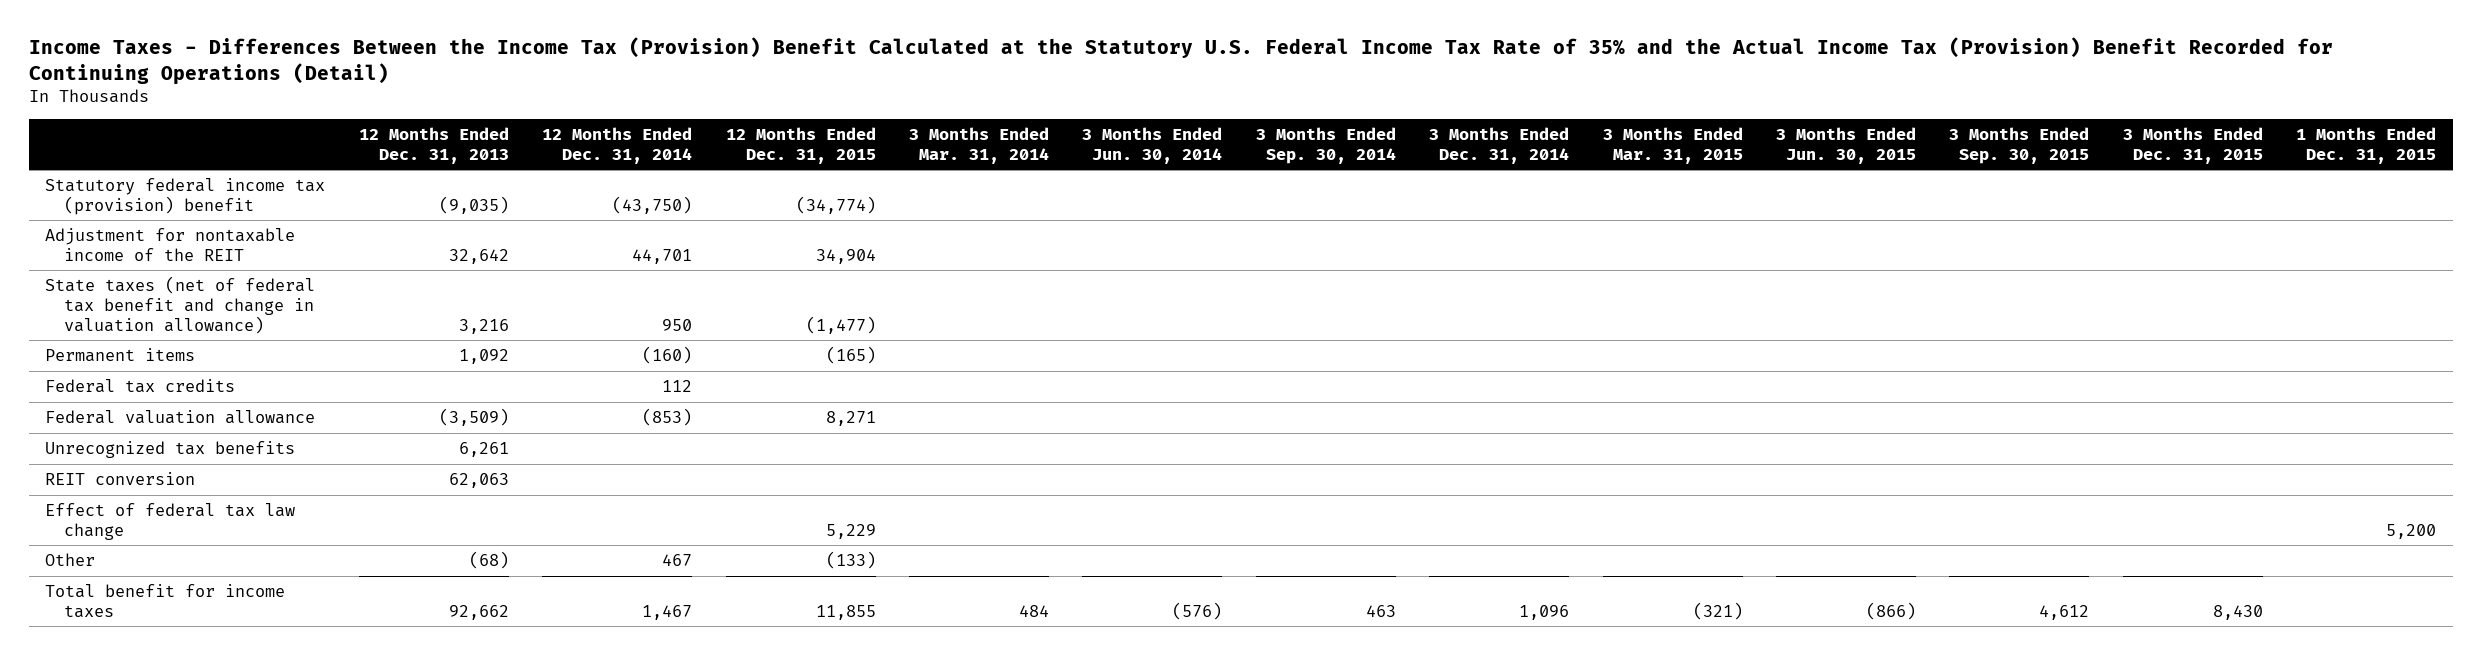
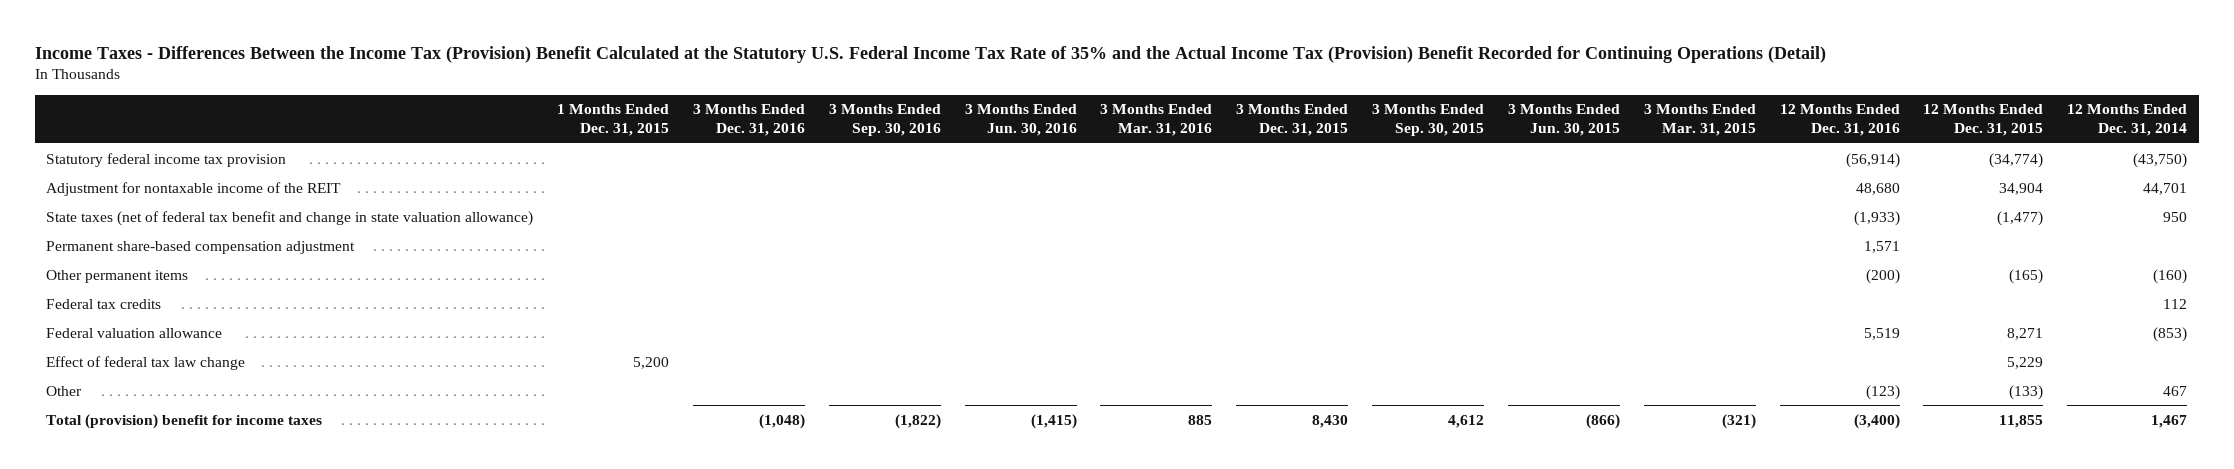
[358,127,509,164] 12 Months Ended Dec. 31, 2013 -> none
[909,127,1050,164] 3 Months Ended Mar. 31, 2014 -> none
[1082,127,1223,164] 3 Months Ended Jun. 30, 2014 -> none
[1255,127,1396,164] 3 Months Ended Sep. 30, 2014 -> none
[1429,127,1570,164] 3 Months Ended Dec. 31, 2014 -> none
none -> [693,104,806,137] 3 Months Ended Dec. 31, 2016
none -> [828,104,941,137] 3 Months Ended Sep. 30, 2016
none -> [964,104,1077,137] 3 Months Ended Jun. 30, 2016
none -> [1100,104,1213,137] 3 Months Ended Mar. 31, 2016
none -> [1779,104,1900,137] 12 Months Ended Dec. 31, 2016
[45,178,326,215] Statutory federal income tax (provision) benefit -> [46,152,287,167] Statutory federal income tax provision
[45,276,316,334] State taxes (net of federal tax benefit and change in valuation allowance) -> [46,210,534,226] State taxes (net of federal tax benefit and change in state valuation allowance)
none -> [46,240,356,254] Permanent share-based compensation adjustment
[45,348,196,363] Permanent items -> [46,269,189,283] Other permanent items
[45,441,296,459] Unrecognized tax benefits -> none
[45,472,196,486] REIT conversion -> none
[45,584,286,618] Total benefit for income taxes -> [46,413,323,429] Total (provision) benefit for income taxes

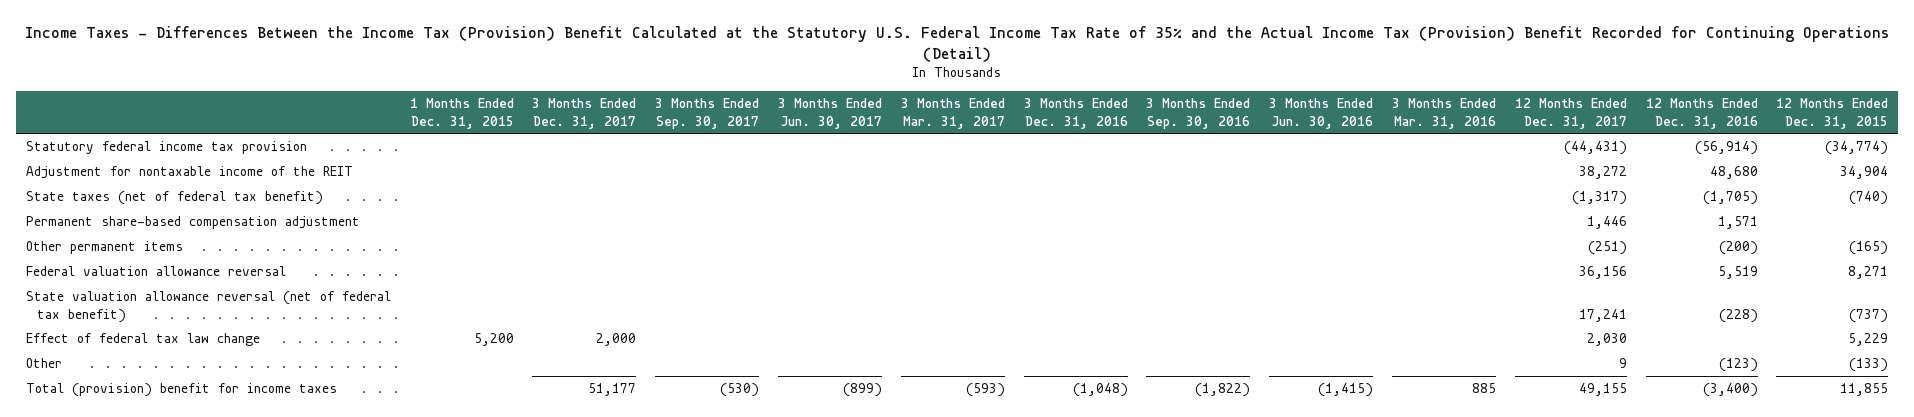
[1236,104,1349,137] 3 Months Ended Dec. 31, 2015 -> none
[1372,104,1485,137] 3 Months Ended Sep. 30, 2015 -> none
[1507,104,1620,137] 3 Months Ended Jun. 30, 2015 -> none
[1643,104,1756,137] 3 Months Ended Mar. 31, 2015 -> none
[2067,104,2188,137] 12 Months Ended Dec. 31, 2014 -> none
none -> [532,98,637,129] 3 Months Ended Dec. 31, 2017
none -> [655,98,760,129] 3 Months Ended Sep. 30, 2017
none -> [778,98,883,129] 3 Months Ended Jun. 30, 2017
none -> [900,98,1005,129] 3 Months Ended Mar. 31, 2017
none -> [1514,98,1627,129] 12 Months Ended Dec. 31, 2017
[46,210,534,226] State taxes (net of federal tax benefit and change in state valuation allowance) -> [25,191,323,206] State taxes (net of federal tax benefit)
[1853,210,1900,226] (1,933) -> [1702,191,1758,206] (1,705)
[1997,210,2044,226] (1,477) -> [1849,191,1889,206] (740)
[46,298,162,309] Federal tax credits -> none
[46,327,223,338] Federal valuation allowance -> [25,266,286,277] Federal valuation allowance reversal
none -> [25,291,391,323] State valuation allowance reversal (net of federal tax benefit)

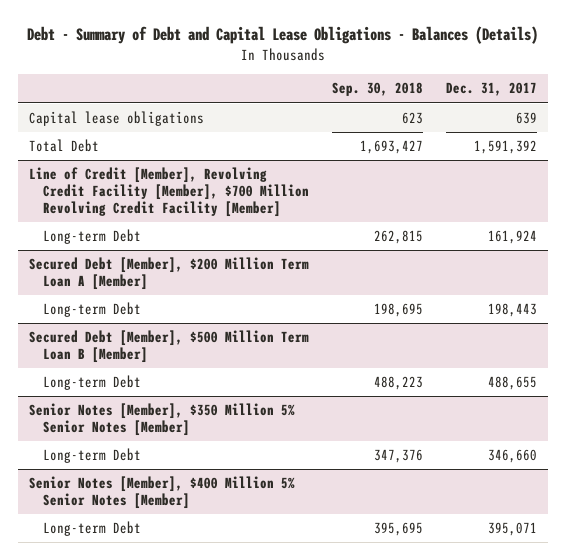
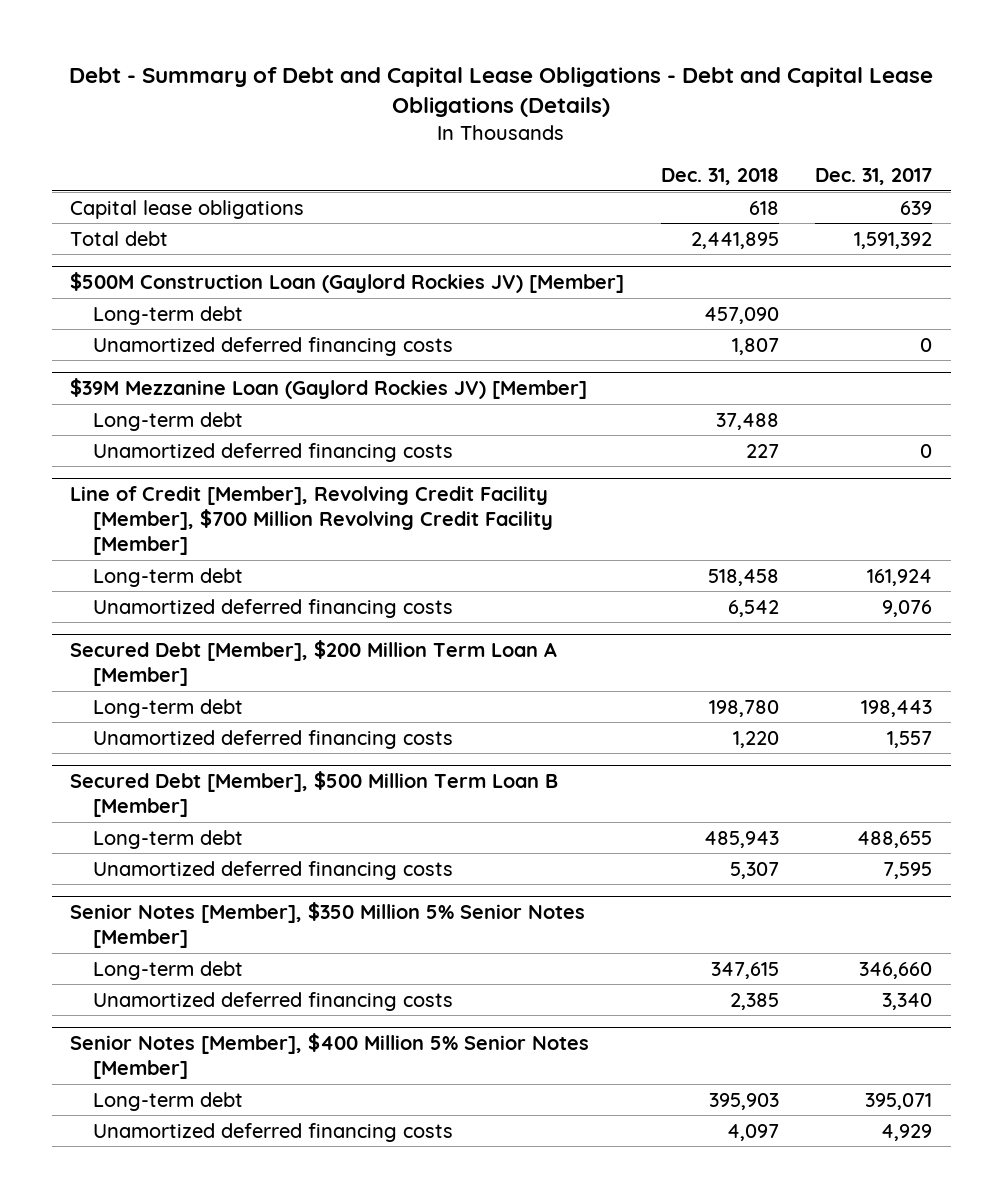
[26,26,538,45] Debt - Summary of Debt and Capital Lease Obligations - Balances (Details) -> [69,66,934,118] Debt - Summary of Debt and Capital Lease Obligations - Debt and Capital Lease Obligations (Details)
[331,82,423,97] Sep. 30, 2018 -> none
none -> [660,168,779,186] Dec. 31, 2018
[29,139,100,153] Total Debt -> [70,230,169,246] Total debt
none -> [70,272,625,294] $500M Construction Loan (Gaylord Rockies JV) [Member]
none -> [93,305,244,325] Long-term debt
none -> [93,336,454,356] Unamortized deferred financing costs
none -> [70,378,588,400] $39M Mezzanine Loan (Gaylord Rockies JV) [Member]
none -> [93,411,244,431] Long-term debt
none -> [93,442,454,462] Unamortized deferred financing costs
[42,229,141,245] Long-term Debt -> [93,567,244,587] Long-term debt
none -> [93,598,454,618] Unamortized deferred financing costs
[42,302,141,318] Long-term Debt -> [93,698,244,718] Long-term debt
none -> [93,729,454,749] Unamortized deferred financing costs
[42,375,141,391] Long-term Debt -> [93,829,244,849] Long-term debt
none -> [93,860,454,880] Unamortized deferred financing costs
[42,448,141,464] Long-term Debt -> [93,960,244,980] Long-term debt
none -> [93,991,454,1011] Unamortized deferred financing costs
[42,521,141,537] Long-term Debt -> [93,1091,244,1111] Long-term debt
none -> [93,1122,454,1142] Unamortized deferred financing costs

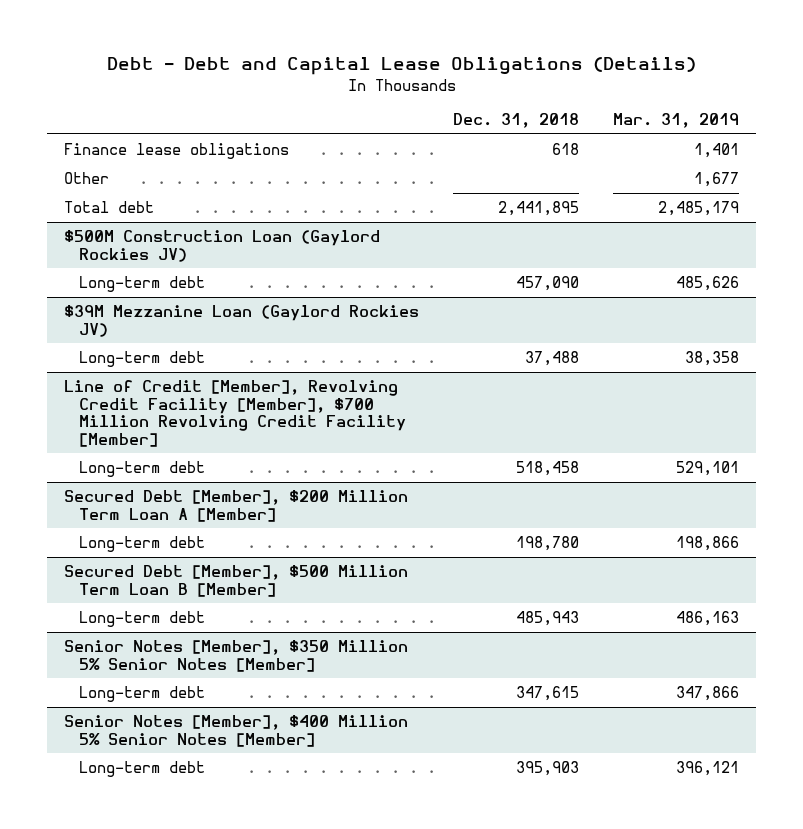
[69,66,934,118] Debt - Summary of Debt and Capital Lease Obligations - Debt and Capital Lease Obligations (Details) -> [106,57,696,76] Debt - Debt and Capital Lease Obligations (Details)
[815,168,933,186] Dec. 31, 2017 -> none
none -> [613,113,740,129] Mar. 31, 2019
[70,199,305,219] Capital lease obligations -> [64,142,290,159] Finance lease obligations
none -> [64,171,110,184] Other
[70,272,625,294] $500M Construction Loan (Gaylord Rockies JV) [Member] -> [64,229,381,262] $500M Construction Loan (Gaylord Rockies JV)
[93,336,454,356] Unamortized deferred financing costs -> none
[70,378,588,400] $39M Mezzanine Loan (Gaylord Rockies JV) [Member] -> [64,304,420,337] $39M Mezzanine Loan (Gaylord Rockies JV)
[93,442,454,462] Unamortized deferred financing costs -> none
[93,598,454,618] Unamortized deferred financing costs -> none
[93,729,454,749] Unamortized deferred financing costs -> none
[93,860,454,880] Unamortized deferred financing costs -> none
[93,991,454,1011] Unamortized deferred financing costs -> none
[93,1122,454,1142] Unamortized deferred financing costs -> none

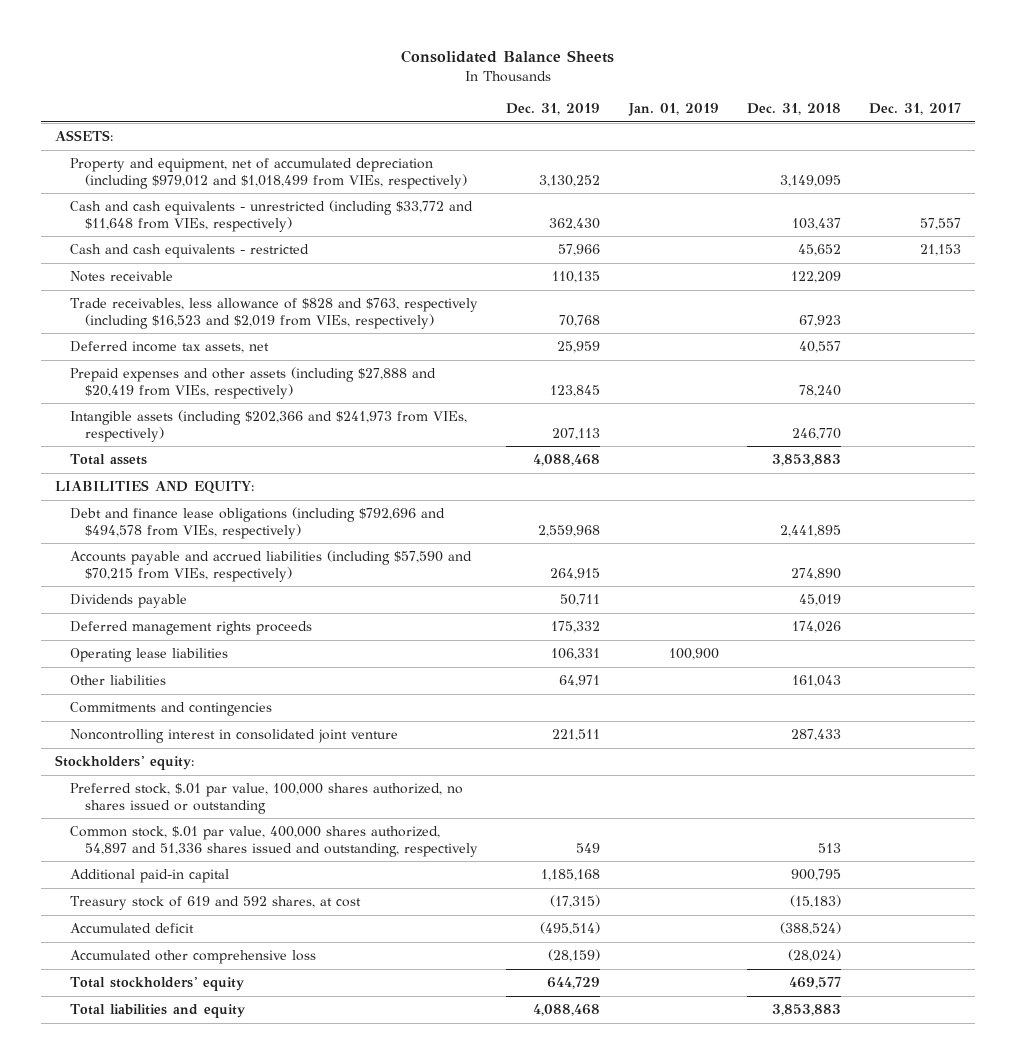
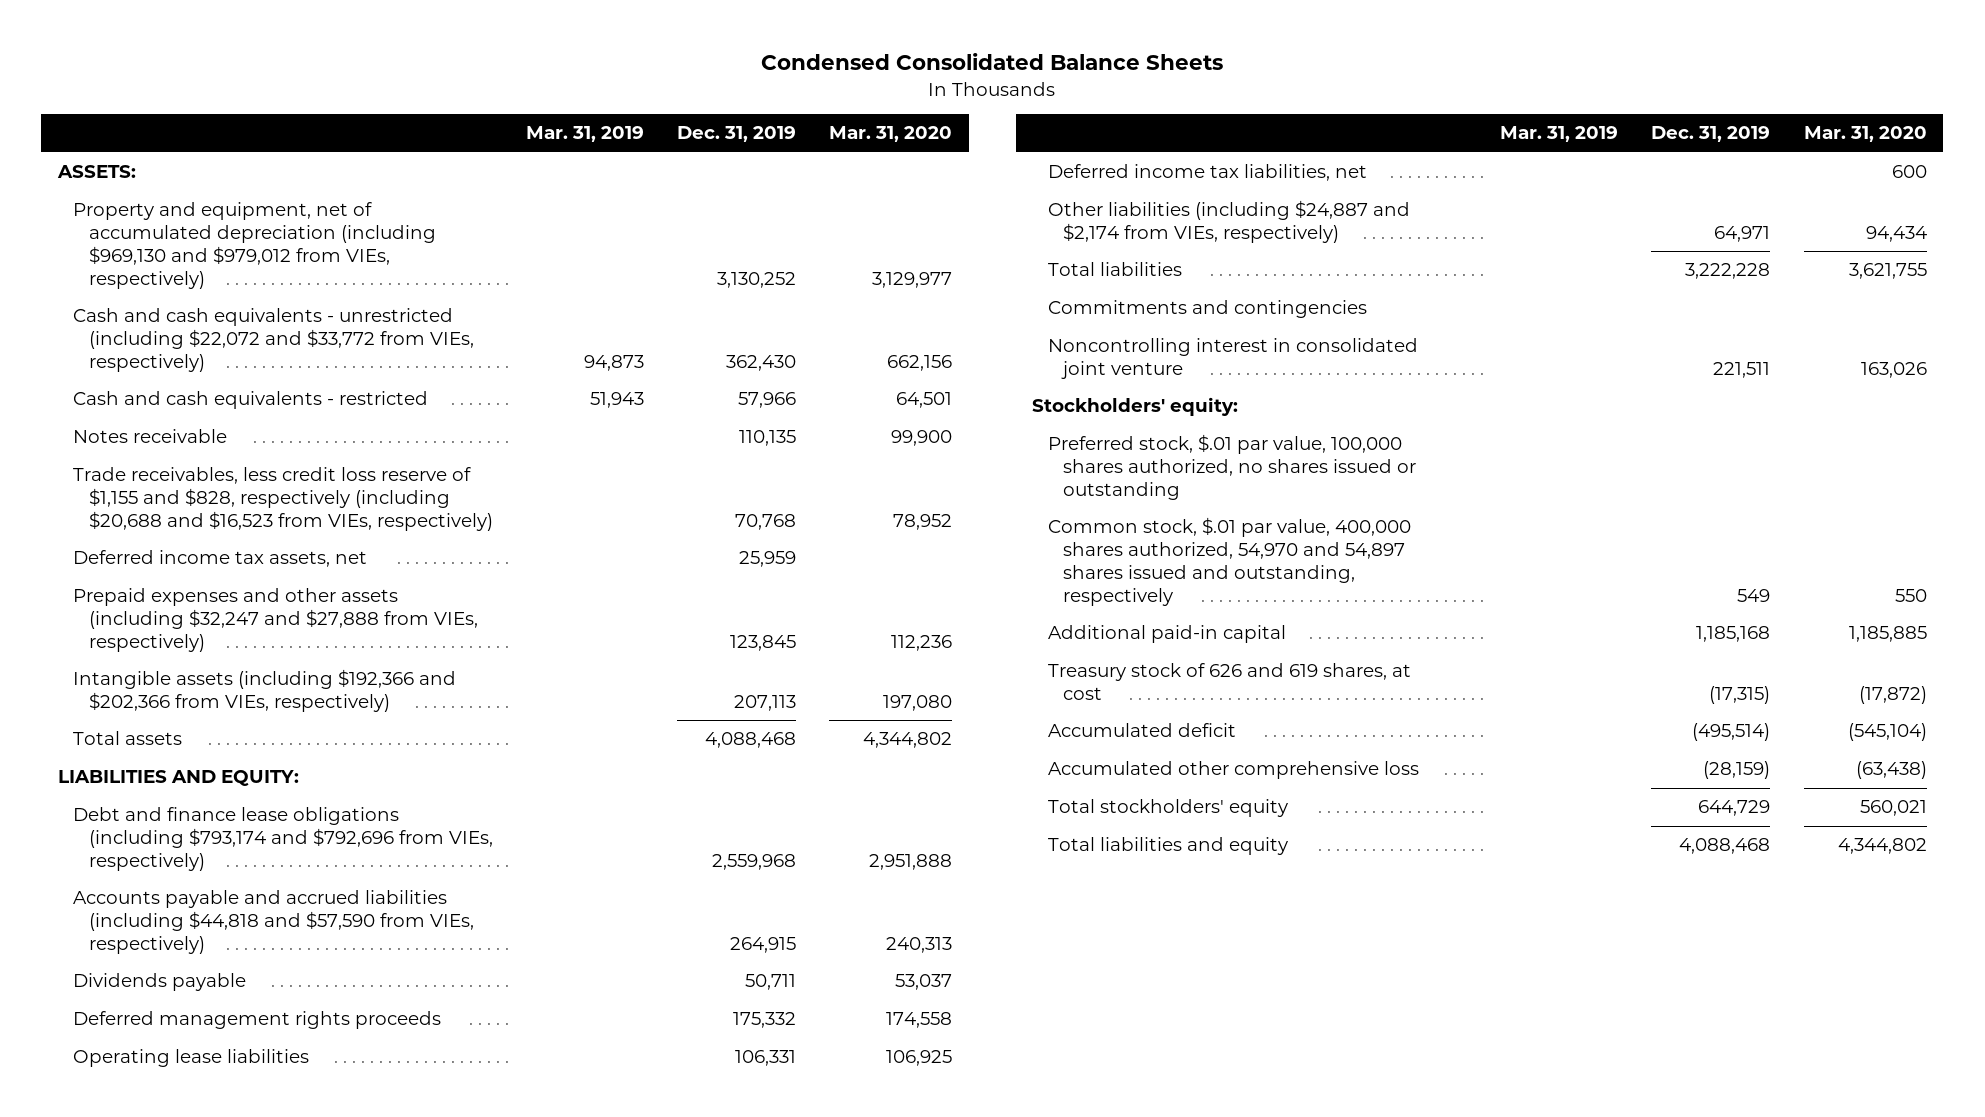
[401,50,615,64] Consolidated Balance Sheets -> [761,53,1224,71] Condensed Consolidated Balance Sheets
[627,103,719,117] Jan. 01, 2019 -> none
[746,103,841,116] Dec. 31, 2018 -> none
[869,103,962,116] Dec. 31, 2017 -> none
none -> [526,126,645,143] Mar. 31, 2019
none -> [829,126,953,143] Mar. 31, 2020
[69,158,467,189] Property and equipment, net of accumulated depreciation (including $979,012 and $1,018,499 from VIEs, respectively) -> [73,202,436,289] Property and equipment, net of accumulated depreciation (including $969,130 and $979,012 from VIEs, respectively)
[69,200,473,232] Cash and cash equivalents - unrestricted (including $33,772 and $11,648 from VIEs, respectively) -> [73,308,474,372] Cash and cash equivalents - unrestricted (including $22,072 and $33,772 from VIEs, respectively)
[69,298,478,329] Trade receivables, less allowance of $828 and $763, respectively (including $16,523 and $2,019 from VIEs, respectively) -> [73,467,493,531] Trade receivables, less credit loss reserve of $1,155 and $828, respectively (including $20,688 and $16,523 from VIEs, respectively)
[69,367,436,399] Prepaid expenses and other assets (including $27,888 and $20,419 from VIEs, respectively) -> [73,588,478,652] Prepaid expenses and other assets (including $32,247 and $27,888 from VIEs, respectively)
[69,410,467,442] Intangible assets (including $202,366 and $241,973 from VIEs, respectively) -> [73,669,457,713] Intangible assets (including $192,366 and $202,366 from VIEs, respectively)
[69,507,445,539] Debt and finance lease obligations (including $792,696 and $494,578 from VIEs, respectively) -> [73,807,493,871] Debt and finance lease obligations (including $793,174 and $792,696 from VIEs, respectively)
[69,550,472,582] Accounts payable and accrued liabilities (including $57,590 and $70,215 from VIEs, respectively) -> [73,890,474,954] Accounts payable and accrued liabilities (including $44,818 and $57,590 from VIEs, respectively)
none -> [1047,164,1367,182] Deferred income tax liabilities, net
[69,675,166,686] Other liabilities -> [1047,200,1410,244] Other liabilities (including $24,887 and $2,174 from VIEs, respectively)
none -> [1047,262,1182,277] Total liabilities
[69,826,478,857] Common stock, $.01 par value, 400,000 shares authorized, 54,897 and 51,336 shares issued and outstanding, respectively -> [1047,517,1411,606] Common stock, $.01 par value, 400,000 shares authorized, 54,970 and 54,897 shares issued and outstanding, respectively
[69,896,361,911] Treasury stock of 619 and 592 shares, at cost -> [1047,663,1411,701] Treasury stock of 626 and 619 shares, at cost

